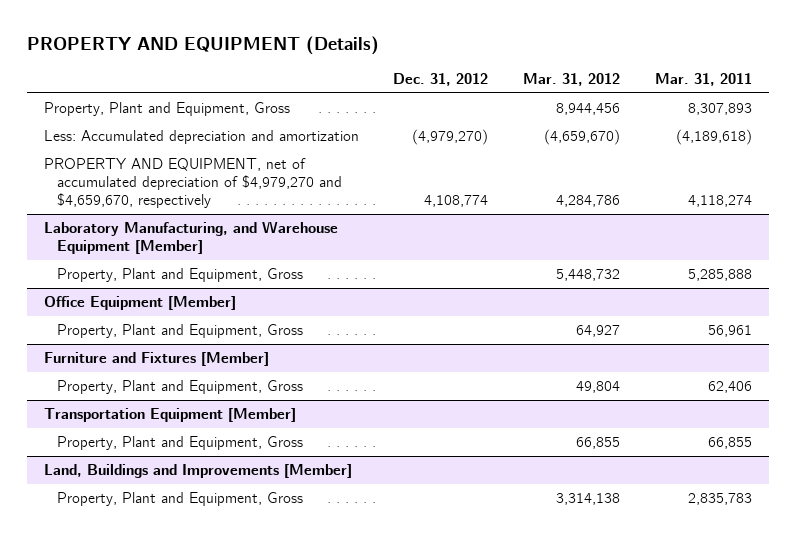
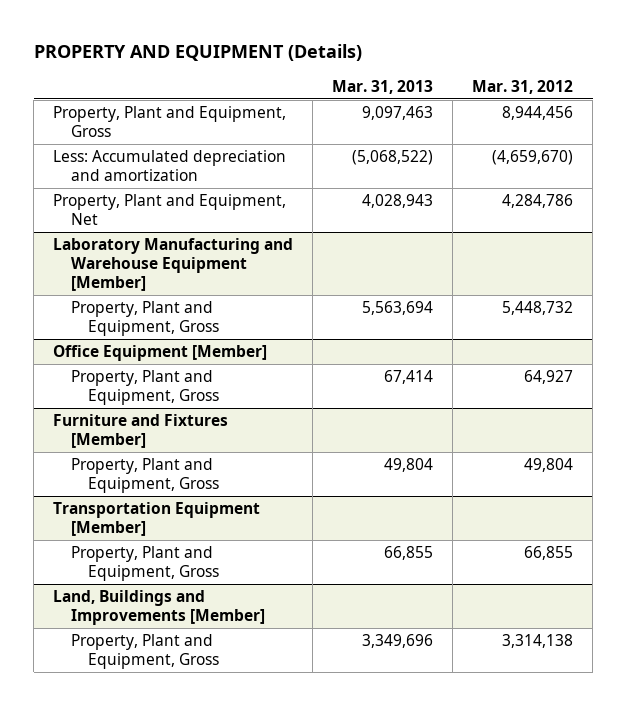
[393,72,489,86] Dec. 31, 2012 -> none
[654,72,752,86] Mar. 31, 2011 -> none
none -> [332,80,434,95] Mar. 31, 2013
[43,158,343,208] PROPERTY AND EQUIPMENT, net of accumulated depreciation of $4,979,270 and $4,659,670, respectively -> [53,194,287,225] Property, Plant and Equipment, Net
[43,221,338,254] Laboratory Manufacturing, and Warehouse Equipment [Member] -> [53,238,294,291] Laboratory Manufacturing and Warehouse Equipment [Member]

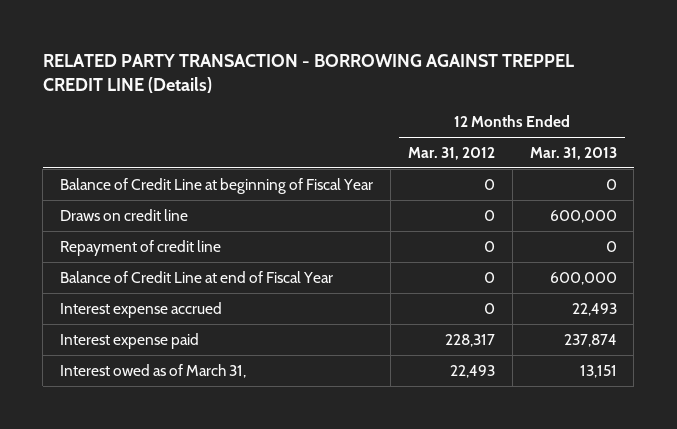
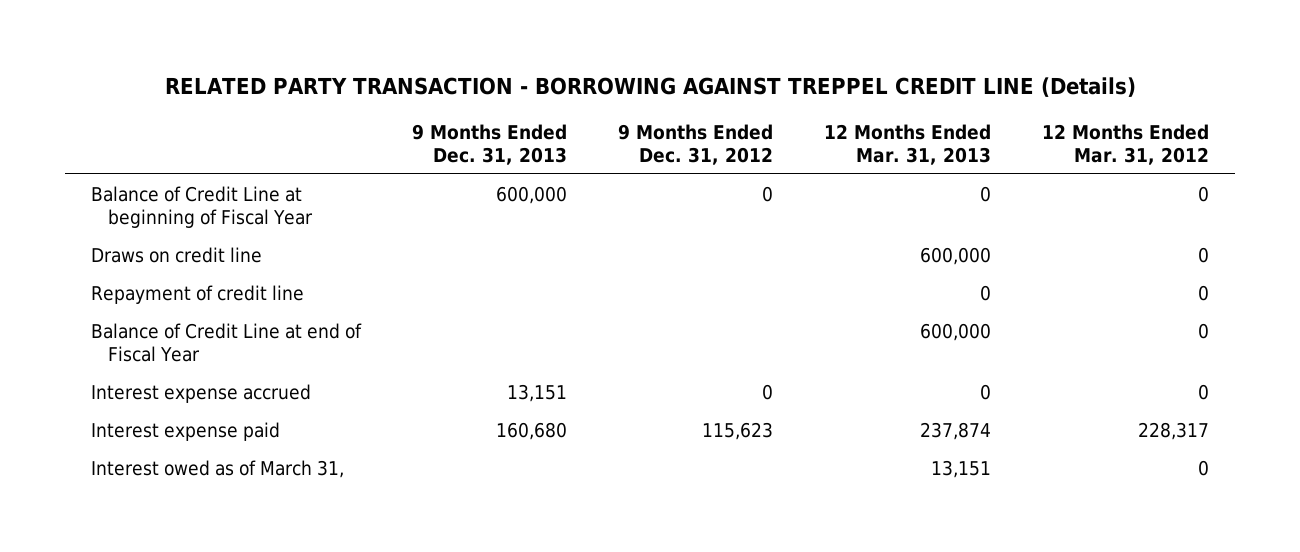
none -> [411,123,567,165] 9 Months Ended Dec. 31, 2013
none -> [617,123,773,165] 9 Months Ended Dec. 31, 2012
[571,302,617,316] 22,493 -> [979,383,991,400] 0
[449,364,495,378] 22,493 -> [1198,459,1210,476] 0

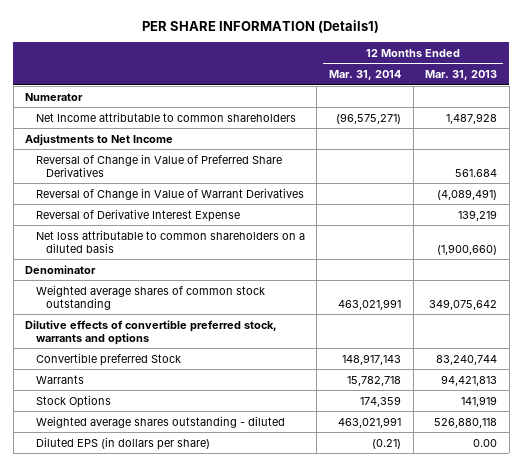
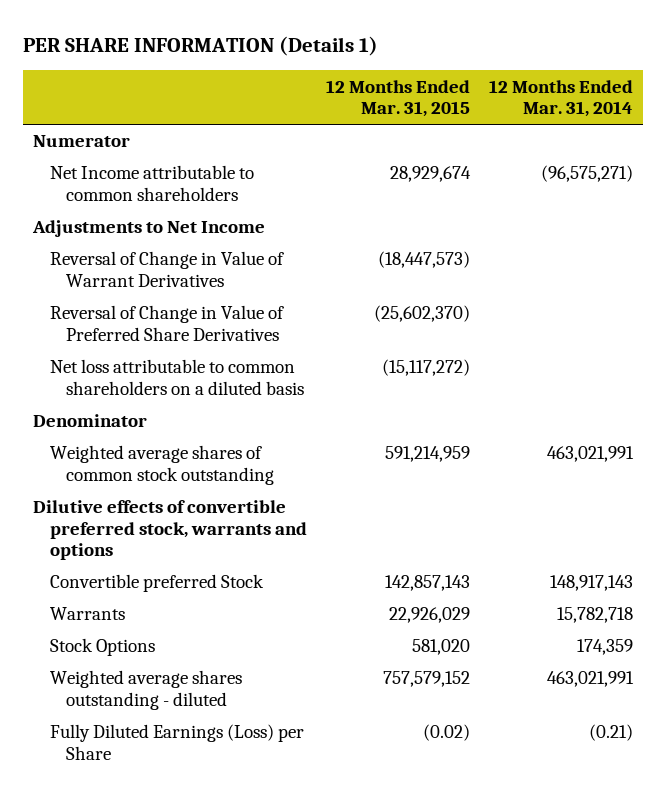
[142,19,380,33] PER SHARE INFORMATION (Details1) -> [23,35,379,56] PER SHARE INFORMATION (Details 1)
[425,70,498,81] Mar. 31, 2013 -> none
none -> [326,79,471,118] 12 Months Ended Mar. 31, 2015
[35,208,240,222] Reversal of Derivative Interest Expense -> none
[35,153,282,177] Reversal of Change in Value of Preferred Share Derivatives -> [49,305,284,341] Reversal of Change in Value of Preferred Share Derivatives
[35,436,210,450] Diluted EPS (in dollars per share) -> [49,724,304,760] Fully Diluted Earnings (Loss) per Share

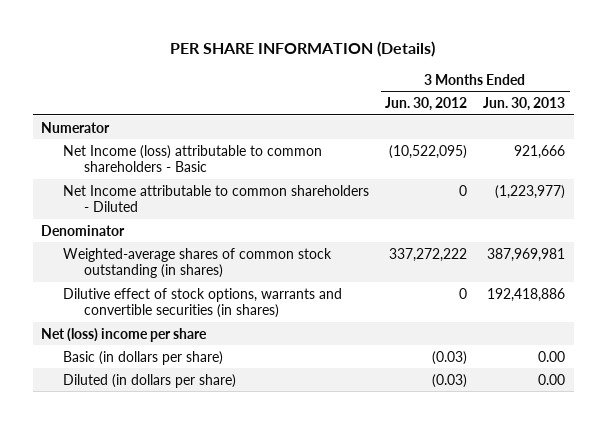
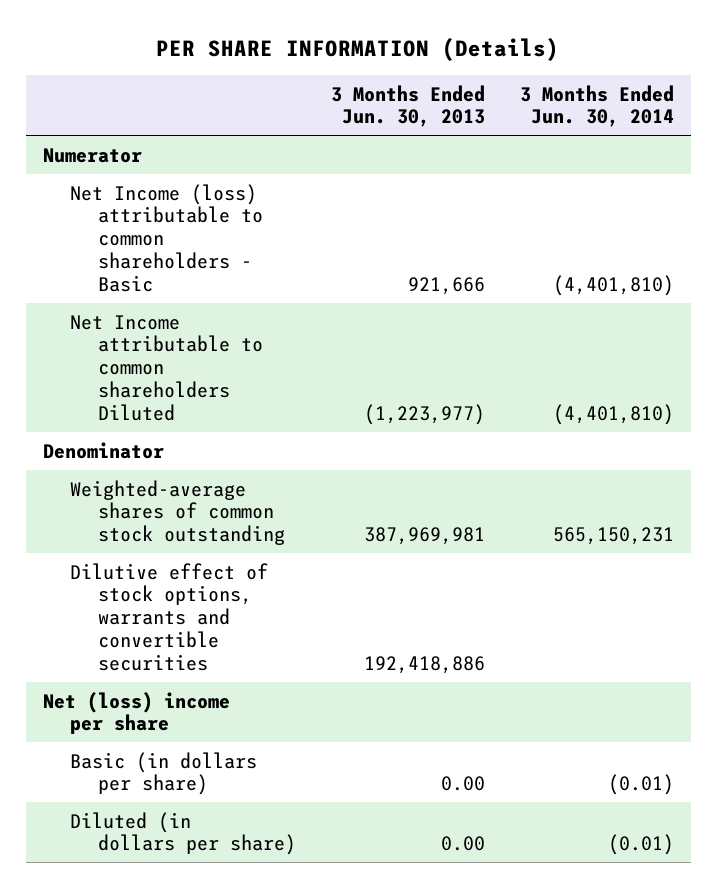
[384,97,467,112] Jun. 30, 2012 -> none
none -> [519,84,674,128] 3 Months Ended Jun. 30, 2014
[62,184,369,213] Net Income attributable to common shareholders - Diluted -> [70,314,263,421] Net Income attributable to common shareholders Diluted
[62,247,332,279] Weighted-average shares of common stock outstanding (in shares) -> [70,479,285,546] Weighted-average shares of common stock outstanding
[62,287,342,319] Dilutive effect of stock options, warrants and convertible securities (in shares) -> [70,562,269,671] Dilutive effect of stock options, warrants and convertible securities

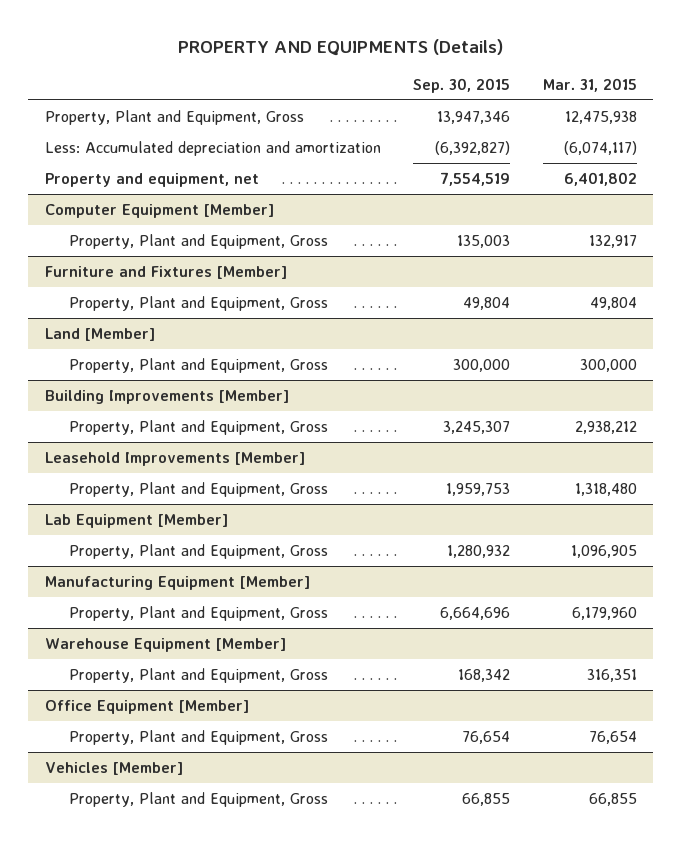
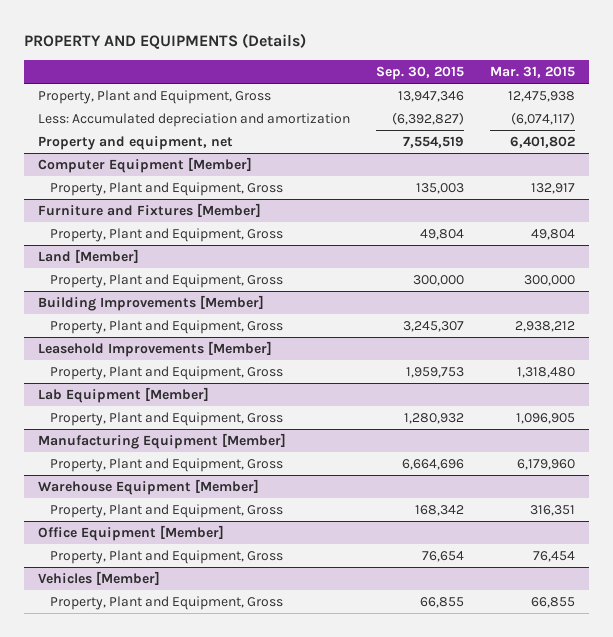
[589,730,638,744] 76,654 -> [533,551,576,563] 76,454

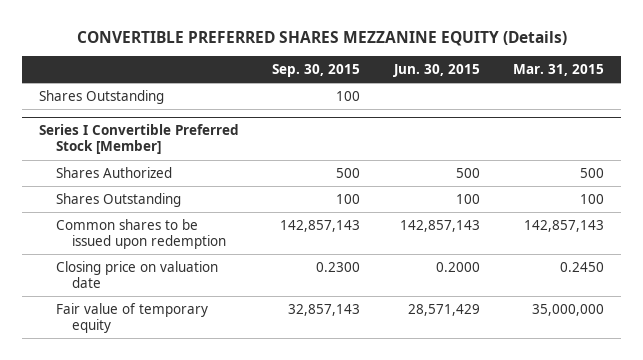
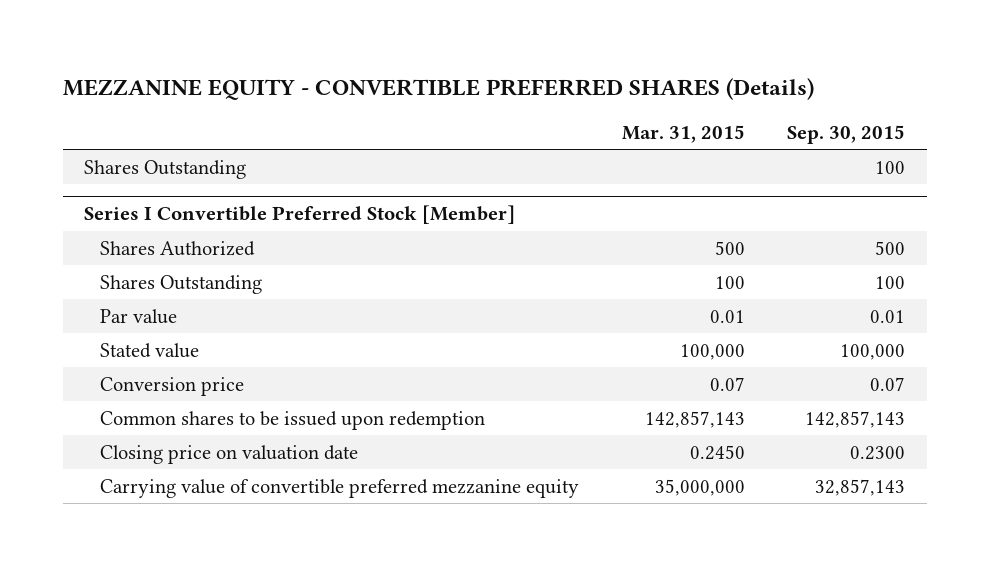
[76,30,567,46] CONVERTIBLE PREFERRED SHARES MEZZANINE EQUITY (Details) -> [63,77,815,100] MEZZANINE EQUITY - CONVERTIBLE PREFERRED SHARES (Details)
[392,64,480,78] Jun. 30, 2015 -> none
none -> [99,308,177,324] Par value
none -> [99,342,199,358] Stated value
none -> [99,376,244,396] Conversion price
[55,302,208,334] Fair value of temporary equity -> [99,478,579,498] Carrying value of convertible preferred mezzanine equity

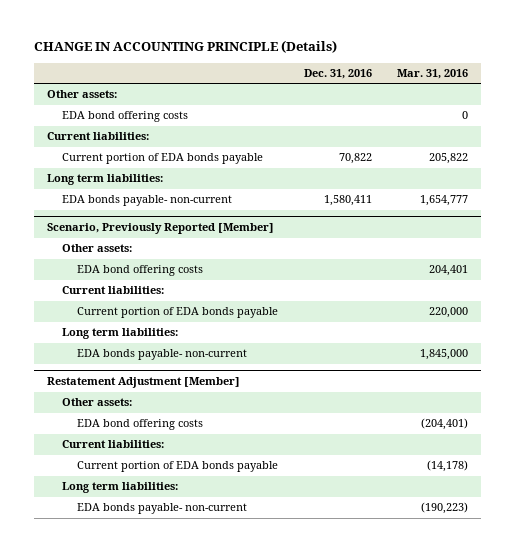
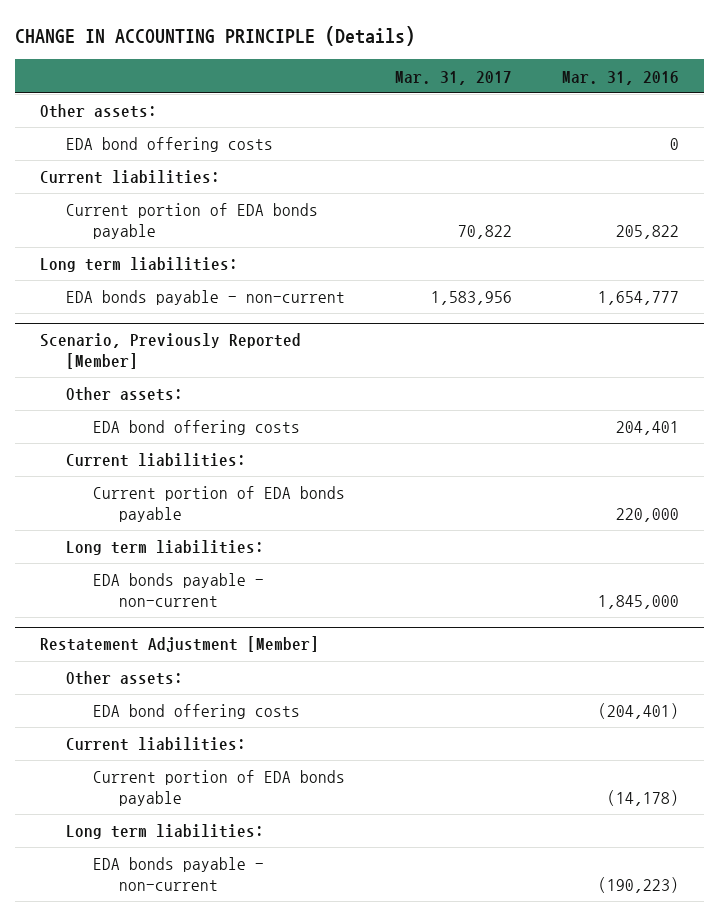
[303,69,372,80] Dec. 31, 2016 -> none
none -> [395,70,513,85] Mar. 31, 2017
[62,195,233,207] EDA bonds payable- non-current -> [66,290,346,306] EDA bonds payable - non-current
[77,349,248,361] EDA bonds payable- non-current -> [92,573,264,607] EDA bonds payable - non-current
[77,503,248,515] EDA bonds payable- non-current -> [92,857,264,891] EDA bonds payable - non-current

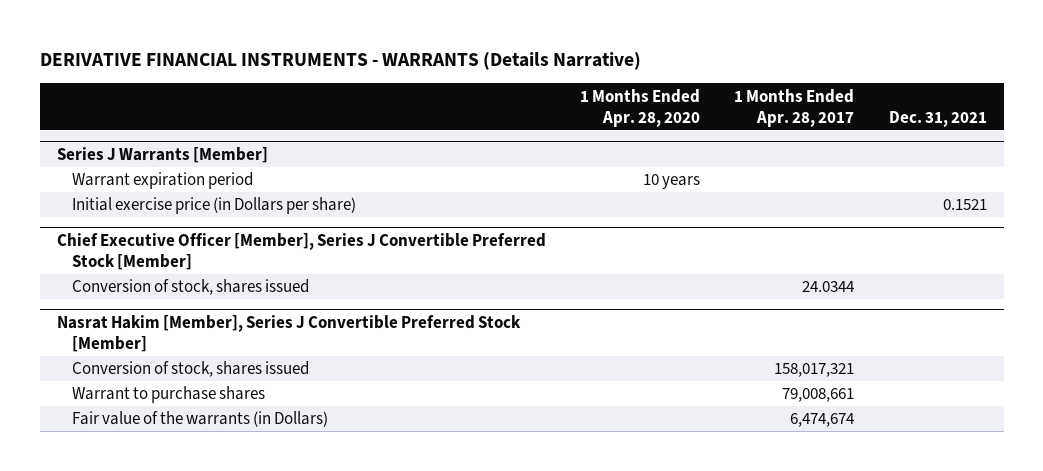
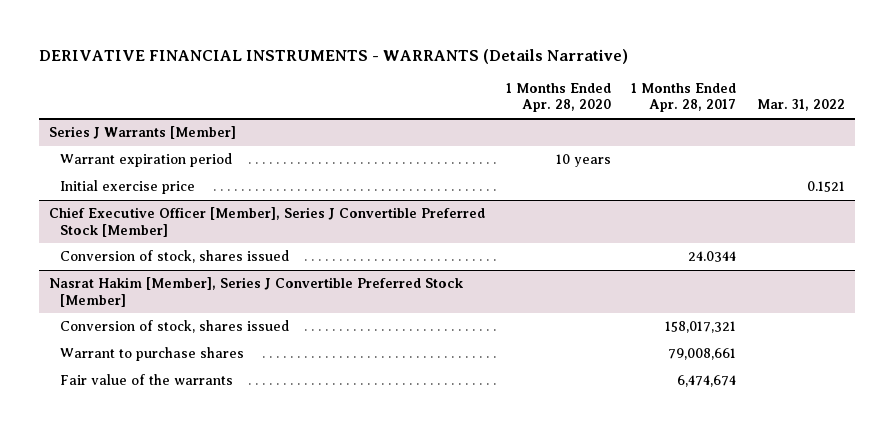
[888,110,987,127] Dec. 31, 2021 -> none
none -> [756,99,845,112] Mar. 31, 2022
[71,197,356,215] Initial exercise price (in Dollars per share) -> [60,180,196,195] Initial exercise price
[71,411,328,428] Fair value of the warrants (in Dollars) -> [60,374,234,386] Fair value of the warrants

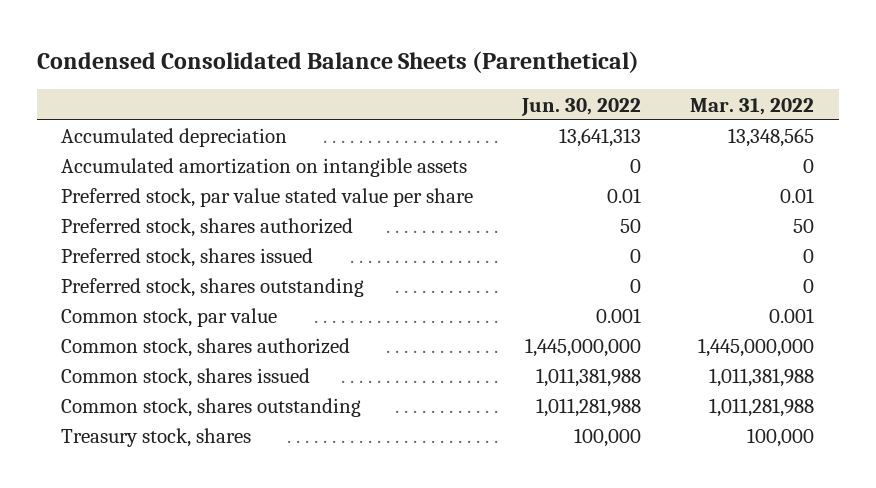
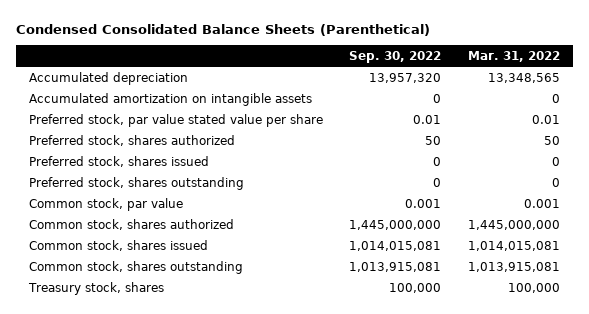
[521,97,642,116] Jun. 30, 2022 -> none
none -> [349,50,442,63] Sep. 30, 2022
[709,368,815,388] 1,011,381,988 -> [467,240,560,251] 1,014,015,081
[709,398,815,418] 1,011,281,988 -> [467,261,560,272] 1,013,915,081

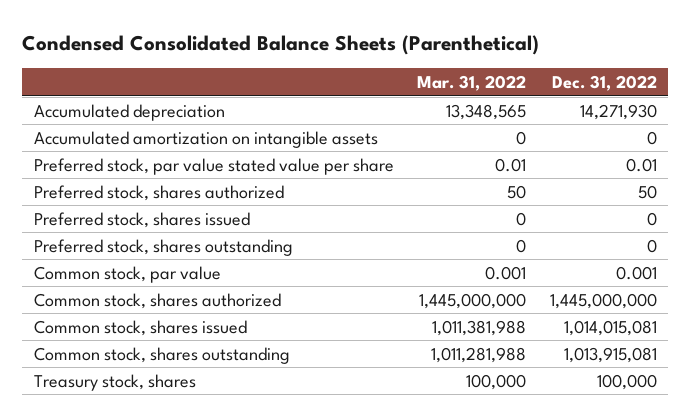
[349,50,442,63] Sep. 30, 2022 -> none
none -> [551,74,657,91] Dec. 31, 2022
[467,240,560,251] 1,014,015,081 -> [432,319,527,336] 1,011,381,988
[467,261,560,272] 1,013,915,081 -> [431,346,527,363] 1,011,281,988

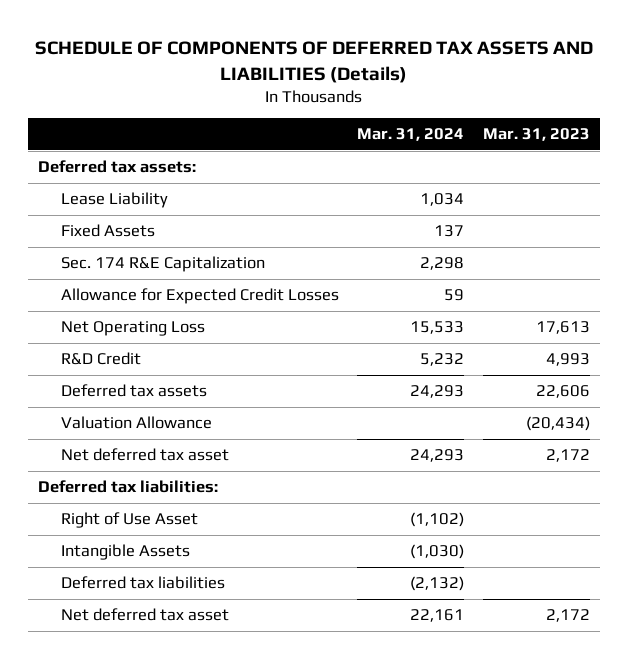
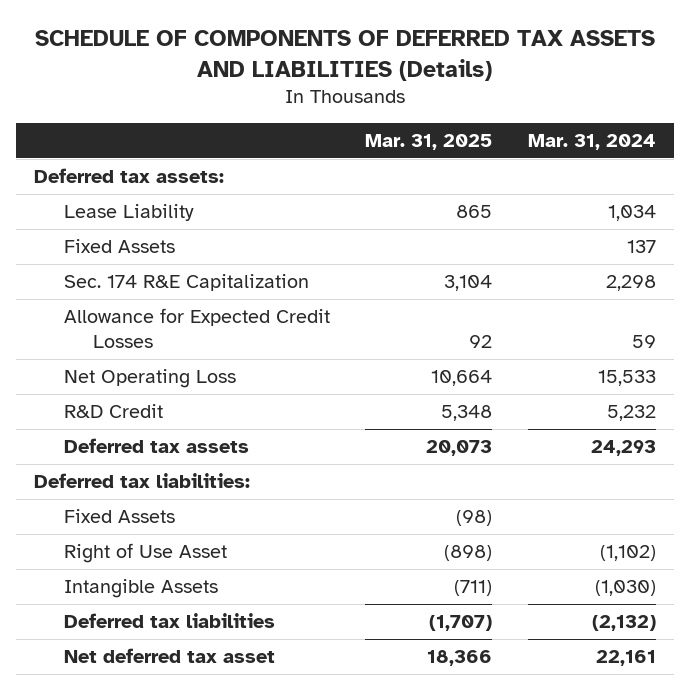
[483,128,591,142] Mar. 31, 2023 -> none
none -> [365,133,493,150] Mar. 31, 2025
[60,416,212,430] Valuation Allowance -> none
[60,448,229,462] Net deferred tax asset -> none
none -> [63,509,175,524] Fixed Assets

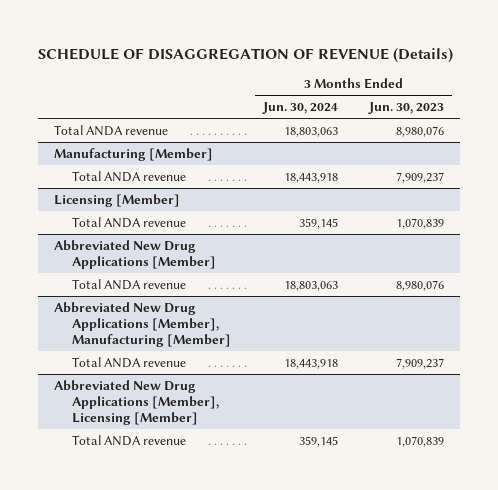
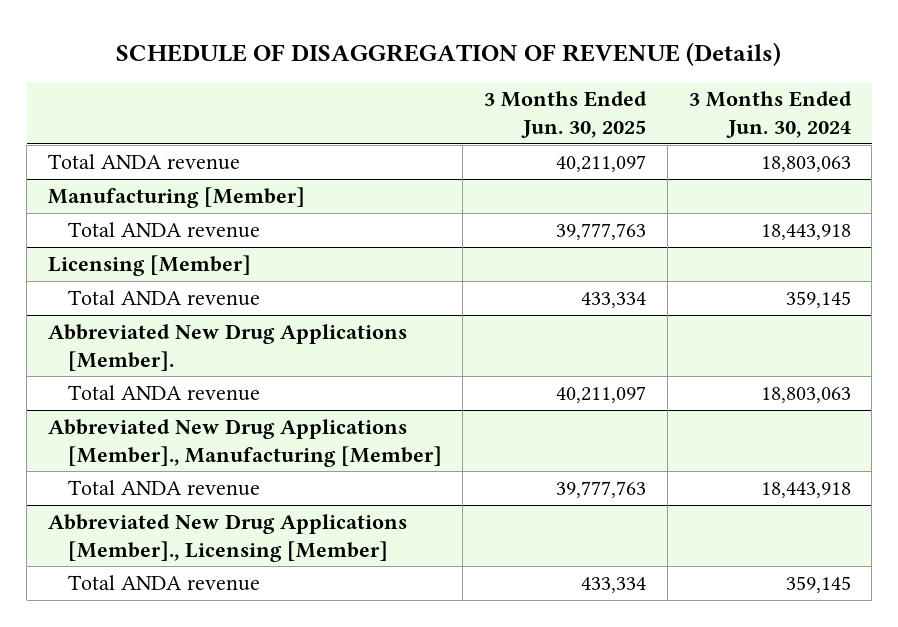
[368,102,445,115] Jun. 30, 2023 -> none
none -> [484,91,648,139] 3 Months Ended Jun. 30, 2025
[53,239,217,269] Abbreviated New Drug Applications [Member] -> [47,323,407,371] Abbreviated New Drug Applications [Member].
[53,301,232,347] Abbreviated New Drug Applications [Member], Manufacturing [Member] -> [47,418,442,467] Abbreviated New Drug Applications [Member]., Manufacturing [Member]
[53,379,220,425] Abbreviated New Drug Applications [Member], Licensing [Member] -> [47,513,407,562] Abbreviated New Drug Applications [Member]., Licensing [Member]

